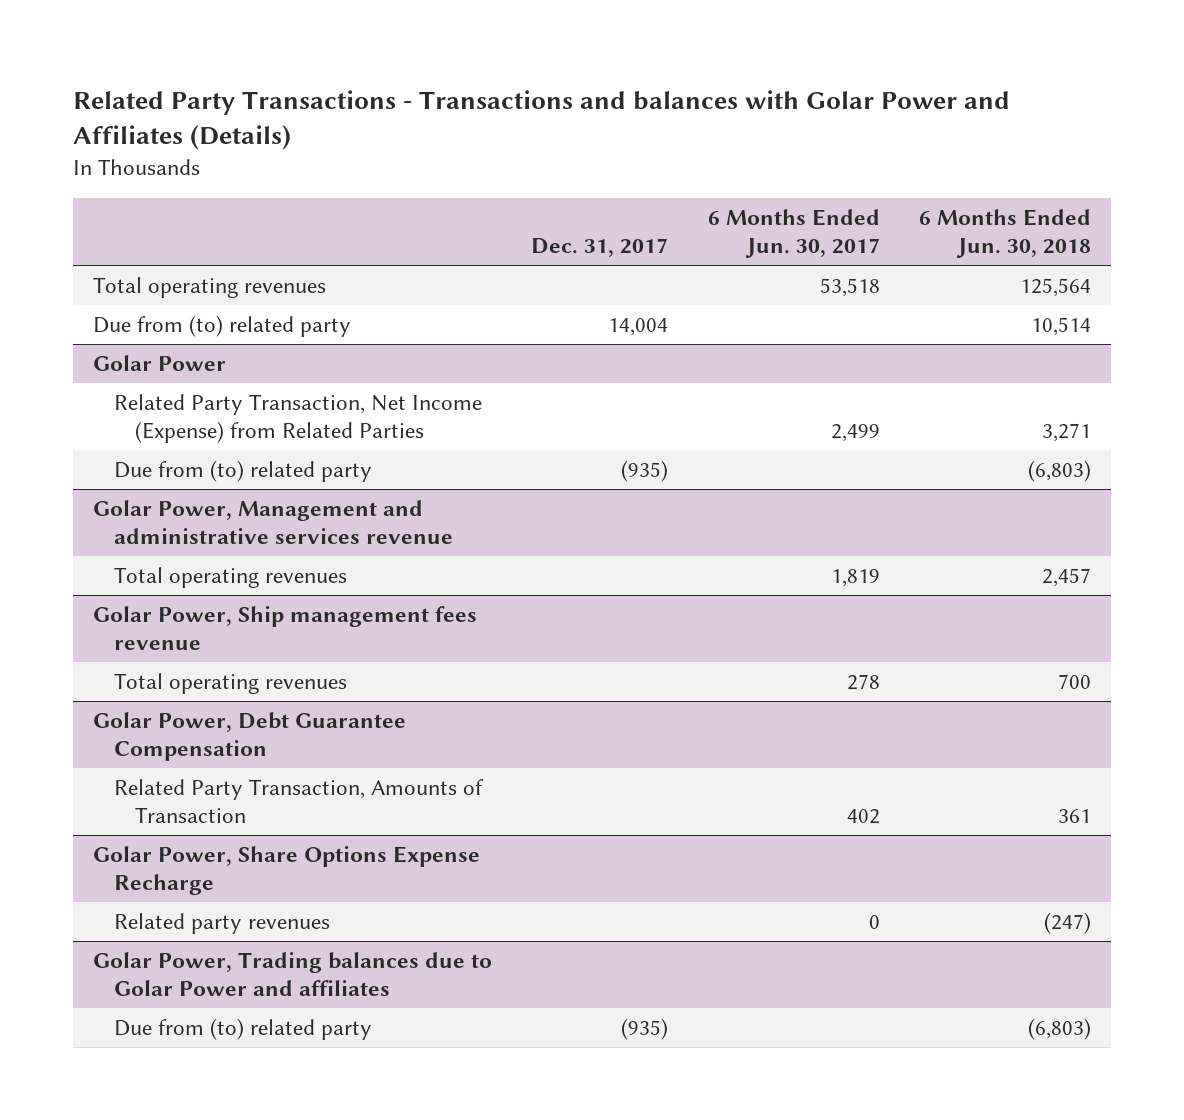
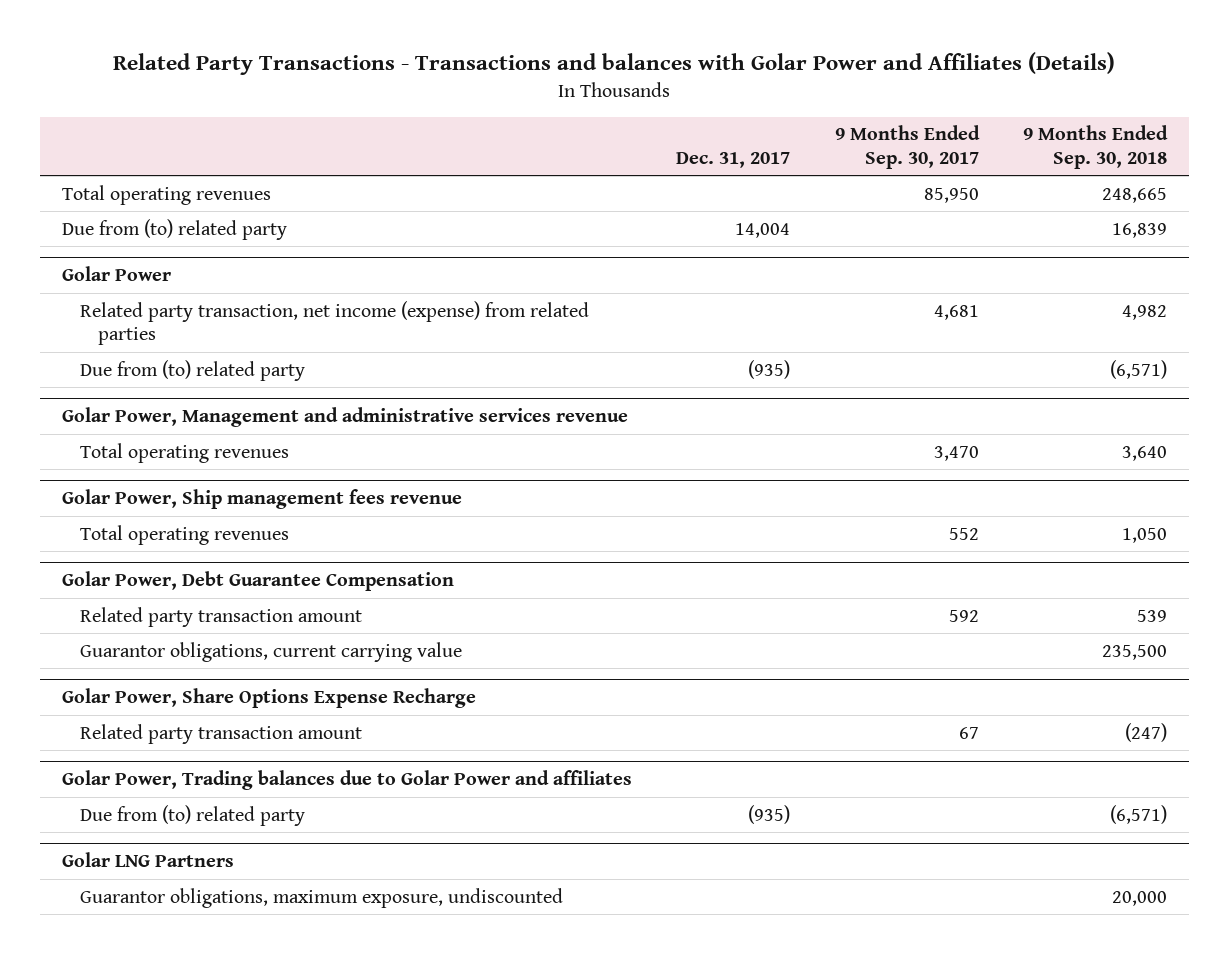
[707,209,880,259] 6 Months Ended Jun. 30, 2017 -> none
[919,209,1092,259] 6 Months Ended Jun. 30, 2018 -> none
none -> [834,125,980,169] 9 Months Ended Sep. 30, 2017
none -> [1023,125,1169,169] 9 Months Ended Sep. 30, 2018
[113,393,482,443] Related Party Transaction, Net Income (Expense) from Related Parties -> [79,300,589,346] Related party transaction, net income (expense) from related parties
[113,778,484,823] Related Party Transaction, Amounts of Transaction -> [79,606,362,627] Related party transaction amount
none -> [79,641,462,662] Guarantor obligations, current carrying value
[113,912,330,934] Related party revenues -> none
none -> [79,723,362,744] Related party transaction amount
none -> [61,852,234,868] Golar LNG Partners
none -> [79,887,563,908] Guarantor obligations, maximum exposure, undiscounted

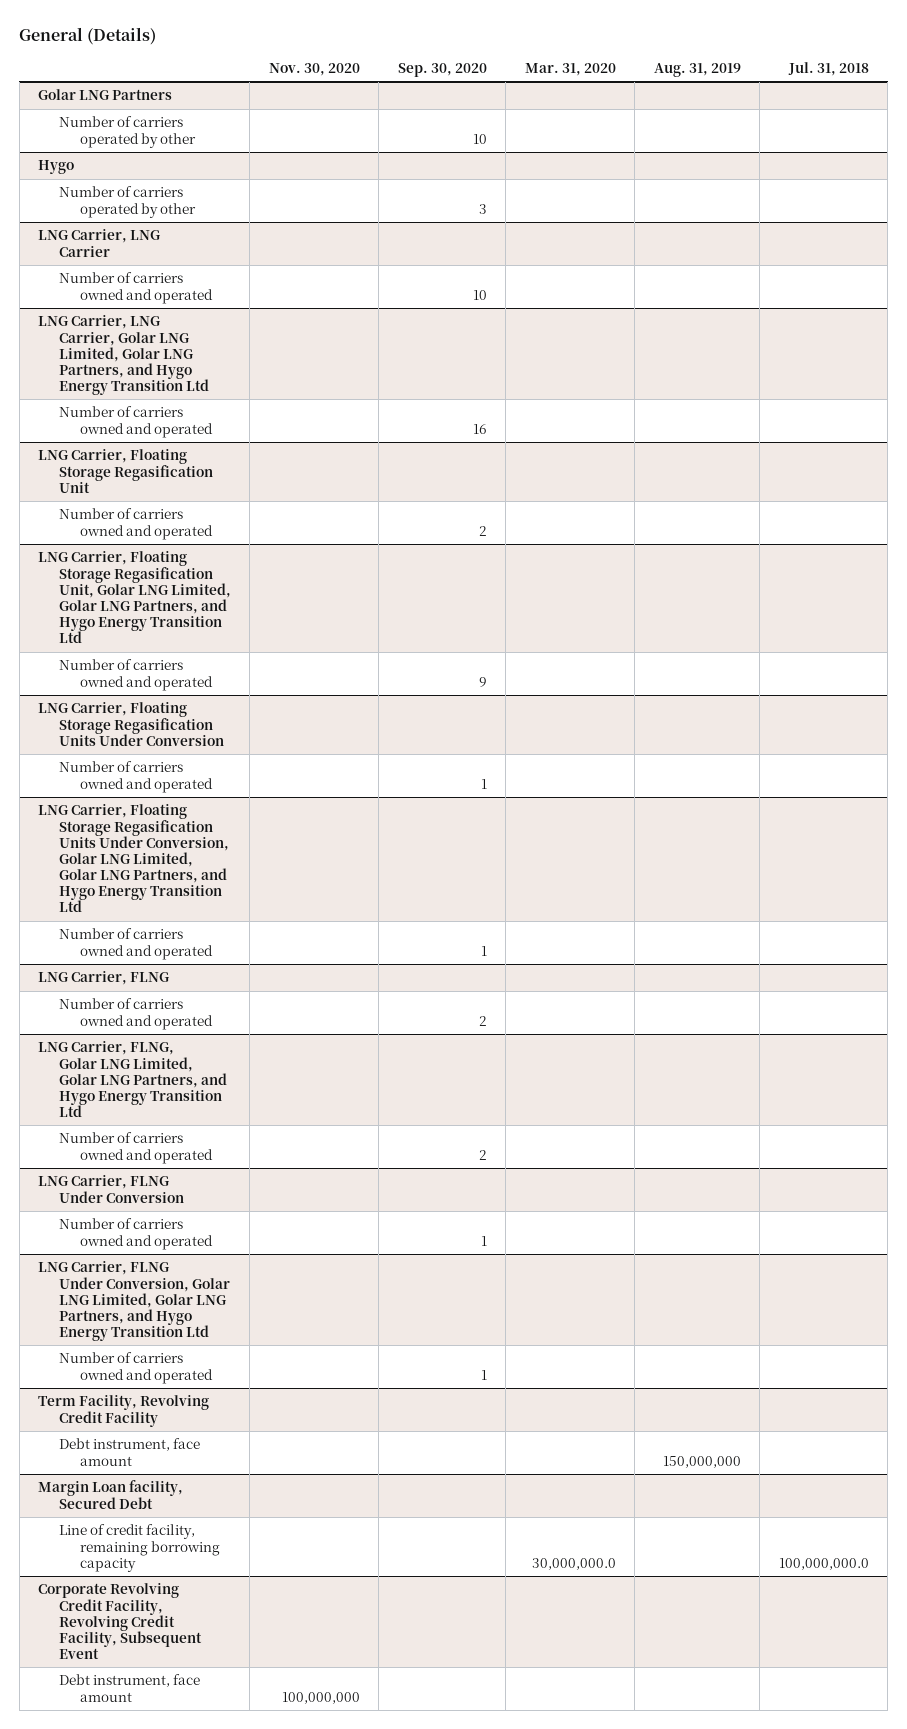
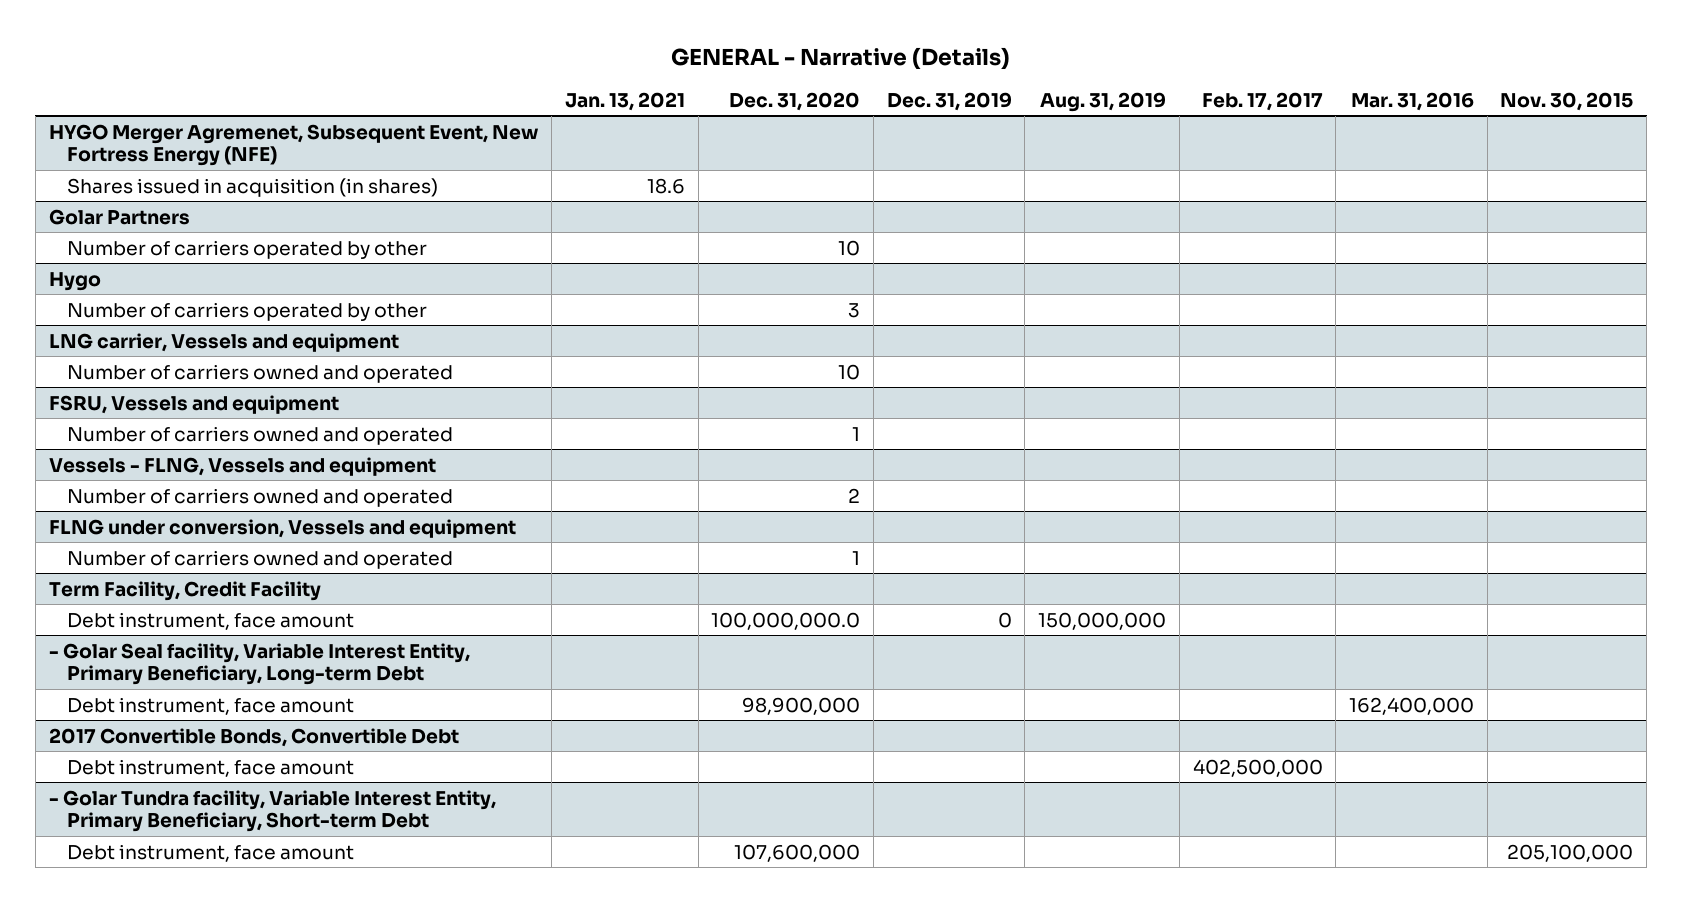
[19,26,157,45] General (Details) -> [670,46,1010,70] GENERAL - Narrative (Details)
[268,62,360,76] Nov. 30, 2020 -> none
[397,62,487,77] Sep. 30, 2020 -> none
[524,62,616,76] Mar. 31, 2020 -> none
[787,61,869,76] Jul. 31, 2018 -> none
none -> [564,91,685,111] Jan. 13, 2021
none -> [729,91,861,111] Dec. 31, 2020
none -> [886,91,1012,111] Dec. 31, 2019
none -> [1201,91,1323,111] Feb. 17, 2017
none -> [1351,91,1475,111] Mar. 31, 2016
none -> [1500,91,1634,111] Nov. 30, 2015
none -> [48,123,539,167] HYGO Merger Agremenet, Subsequent Event, New Fortress Energy (NFE)
none -> [66,177,438,197] Shares issued in acquisition (in shares)
[38,89,173,101] Golar LNG Partners -> [48,208,190,225] Golar Partners
[38,229,162,257] LNG Carrier, LNG Carrier -> [48,332,399,352] LNG carrier, Vessels and equipment
[38,315,209,396] LNG Carrier, LNG Carrier, Golar LNG Limited, Golar LNG Partners, and Hygo Energy Transition Ltd -> none
[58,406,213,438] Number of carriers owned and operated -> none
[38,449,213,493] LNG Carrier, Floating Storage Regasification Unit -> none
[58,508,213,540] Number of carriers owned and operated -> none
[38,551,231,644] LNG Carrier, Floating Storage Regasification Unit, Golar LNG Limited, Golar LNG Partners, and Hygo Energy Transition Ltd -> none
[58,659,213,691] Number of carriers owned and operated -> none
[38,702,224,746] LNG Carrier, Floating Storage Regasification Units Under Conversion -> none
[58,761,213,793] Number of carriers owned and operated -> none
[38,804,229,913] LNG Carrier, Floating Storage Regasification Units Under Conversion, Golar LNG Limited, Golar LNG Partners, and Hygo Energy Transition Ltd -> none
[58,928,213,960] Number of carriers owned and operated -> none
[38,971,171,986] LNG Carrier, FLNG -> none
[58,998,213,1030] Number of carriers owned and operated -> none
[38,1041,227,1118] LNG Carrier, FLNG, Golar LNG Limited, Golar LNG Partners, and Hygo Energy Transition Ltd -> none
[58,1132,213,1164] Number of carriers owned and operated -> none
[38,1175,184,1203] LNG Carrier, FLNG Under Conversion -> none
[58,1218,213,1250] Number of carriers owned and operated -> none
[38,1261,230,1342] LNG Carrier, FLNG Under Conversion, Golar LNG Limited, Golar LNG Partners, and Hygo Energy Transition Ltd -> none
[58,1352,213,1384] Number of carriers owned and operated -> none
none -> [48,394,339,414] FSRU, Vessels and equipment
none -> [66,425,453,445] Number of carriers owned and operated
none -> [48,456,436,476] Vessels - FLNG, Vessels and equipment
none -> [66,487,453,507] Number of carriers owned and operated
none -> [48,518,516,538] FLNG under conversion, Vessels and equipment
none -> [66,549,453,569] Number of carriers owned and operated
[38,1395,210,1427] Term Facility, Revolving Credit Facility -> [48,580,321,601] Term Facility, Credit Facility
[38,1480,184,1509] Margin Loan facility, Secured Debt -> none
[58,1524,220,1572] Line of credit facility, remaining borrowing capacity -> none
[38,1583,202,1660] Corporate Revolving Credit Facility, Revolving Credit Facility, Subsequent Event -> none
[58,1674,200,1702] Debt instrument, face amount -> none
none -> [48,642,470,686] - Golar Seal facility, Variable Interest Entity, Primary Beneficiary, Long-term Debt
none -> [66,696,354,715] Debt instrument, face amount
none -> [48,727,459,747] 2017 Convertible Bonds, Convertible Debt
none -> [66,758,354,777] Debt instrument, face amount
none -> [48,789,496,833] - Golar Tundra facility, Variable Interest Entity, Primary Beneficiary, Short-term Debt
none -> [66,843,354,862] Debt instrument, face amount

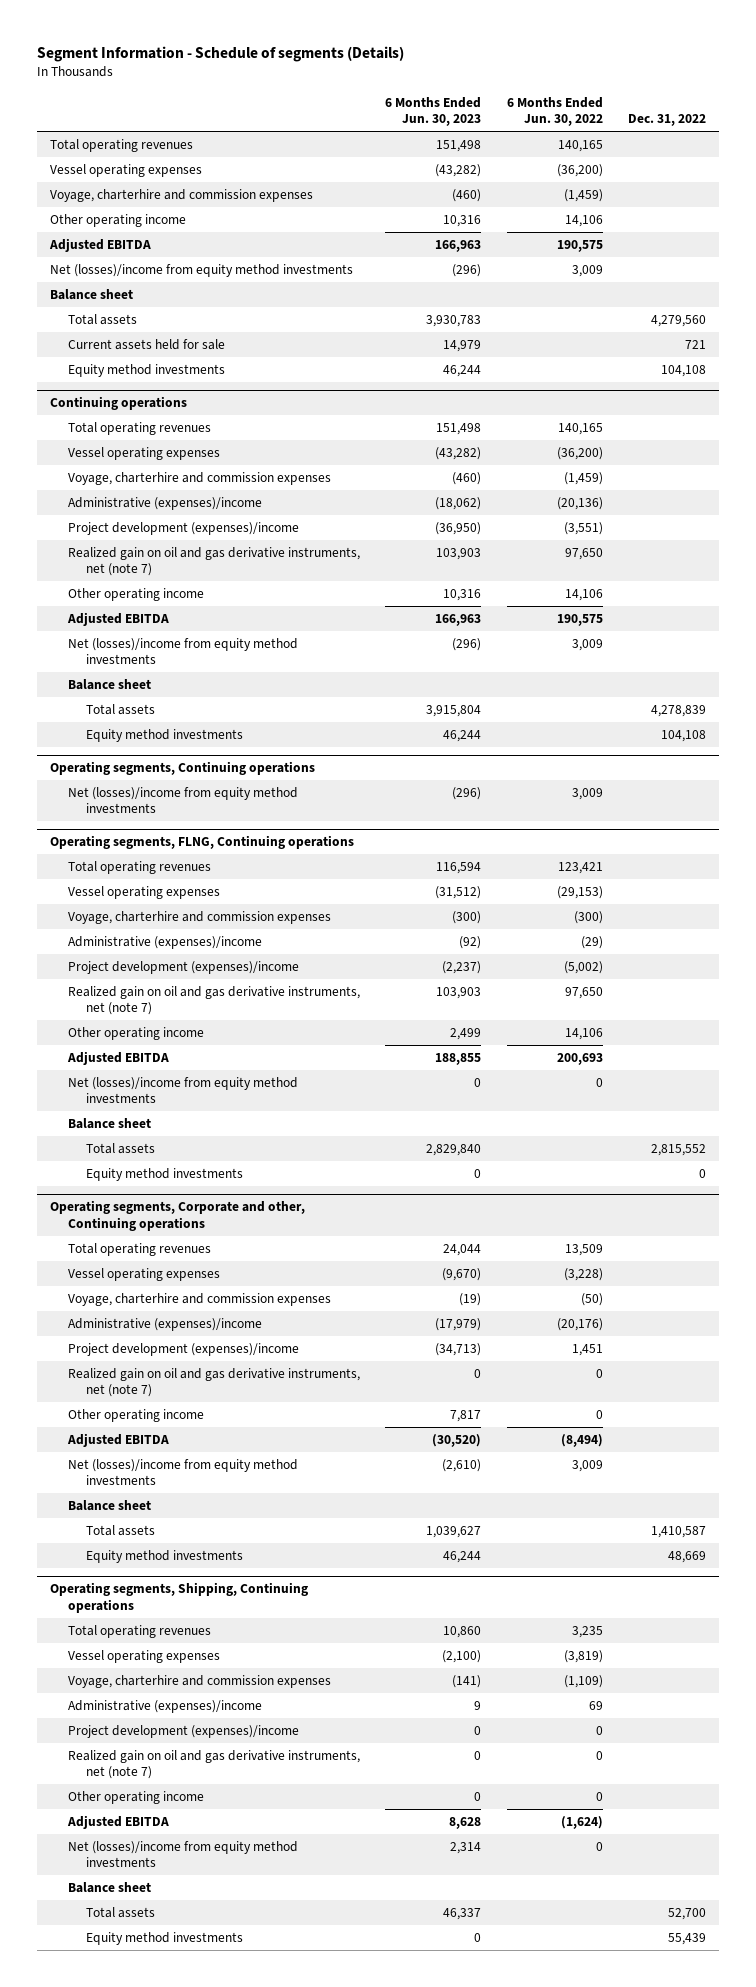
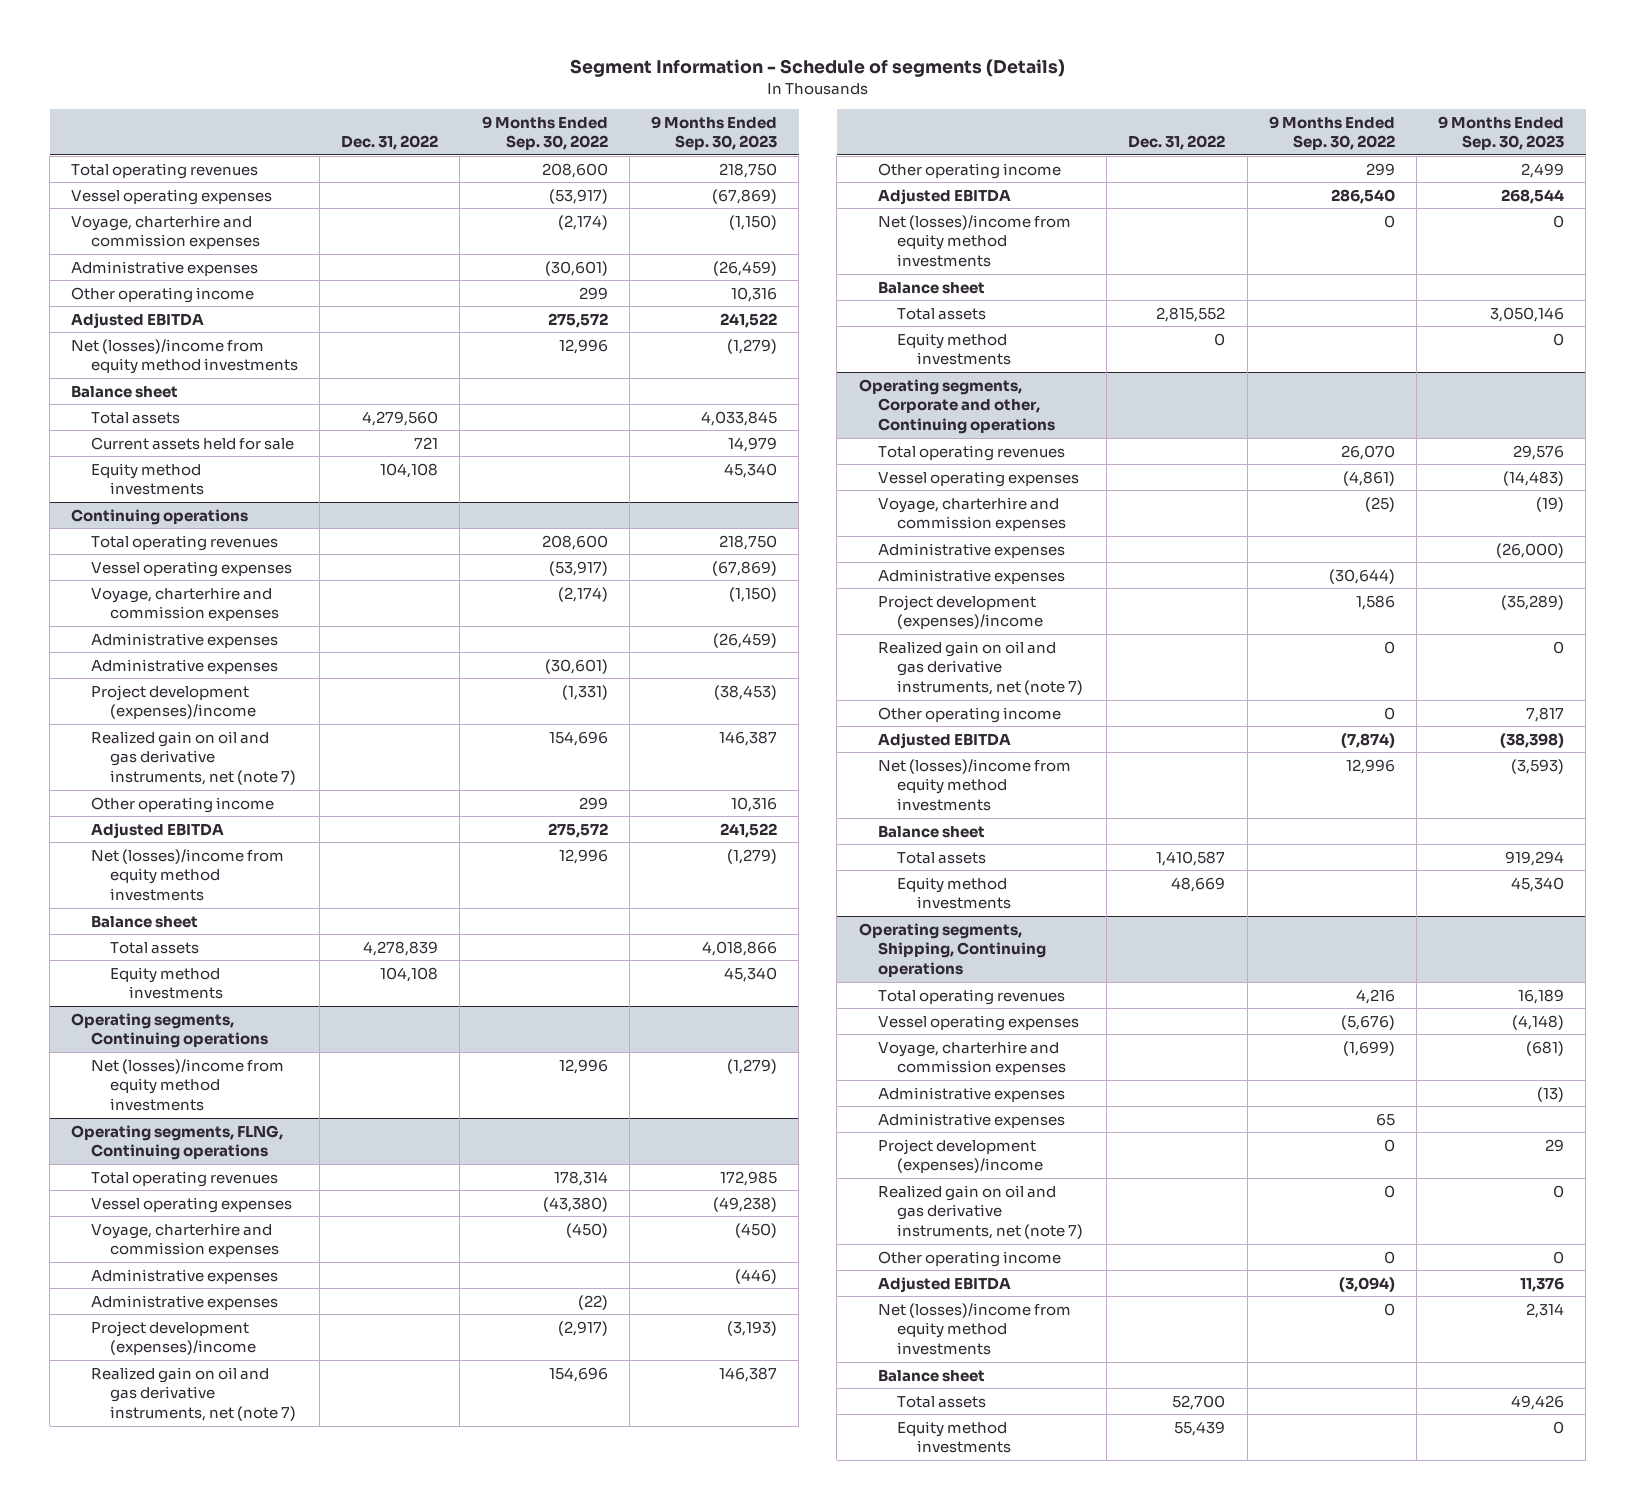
[385,96,482,127] 6 Months Ended Jun. 30, 2023 -> none
[506,96,603,127] 6 Months Ended Jun. 30, 2022 -> none
none -> [481,115,608,151] 9 Months Ended Sep. 30, 2022
none -> [651,115,778,151] 9 Months Ended Sep. 30, 2023
none -> [71,260,259,276] Administrative expenses
none -> [90,632,278,648] Administrative expenses
[67,496,262,510] Administrative (expenses)/income -> [90,658,278,674] Administrative expenses
none -> [90,1268,278,1284] Administrative expenses
[67,935,262,949] Administrative (expenses)/income -> [90,1294,278,1310] Administrative expenses
none -> [877,542,1065,558] Administrative expenses
[67,1317,262,1331] Administrative (expenses)/income -> [877,568,1065,584] Administrative expenses
none -> [877,1086,1065,1102] Administrative expenses
[67,1699,262,1713] Administrative (expenses)/income -> [877,1112,1065,1128] Administrative expenses

